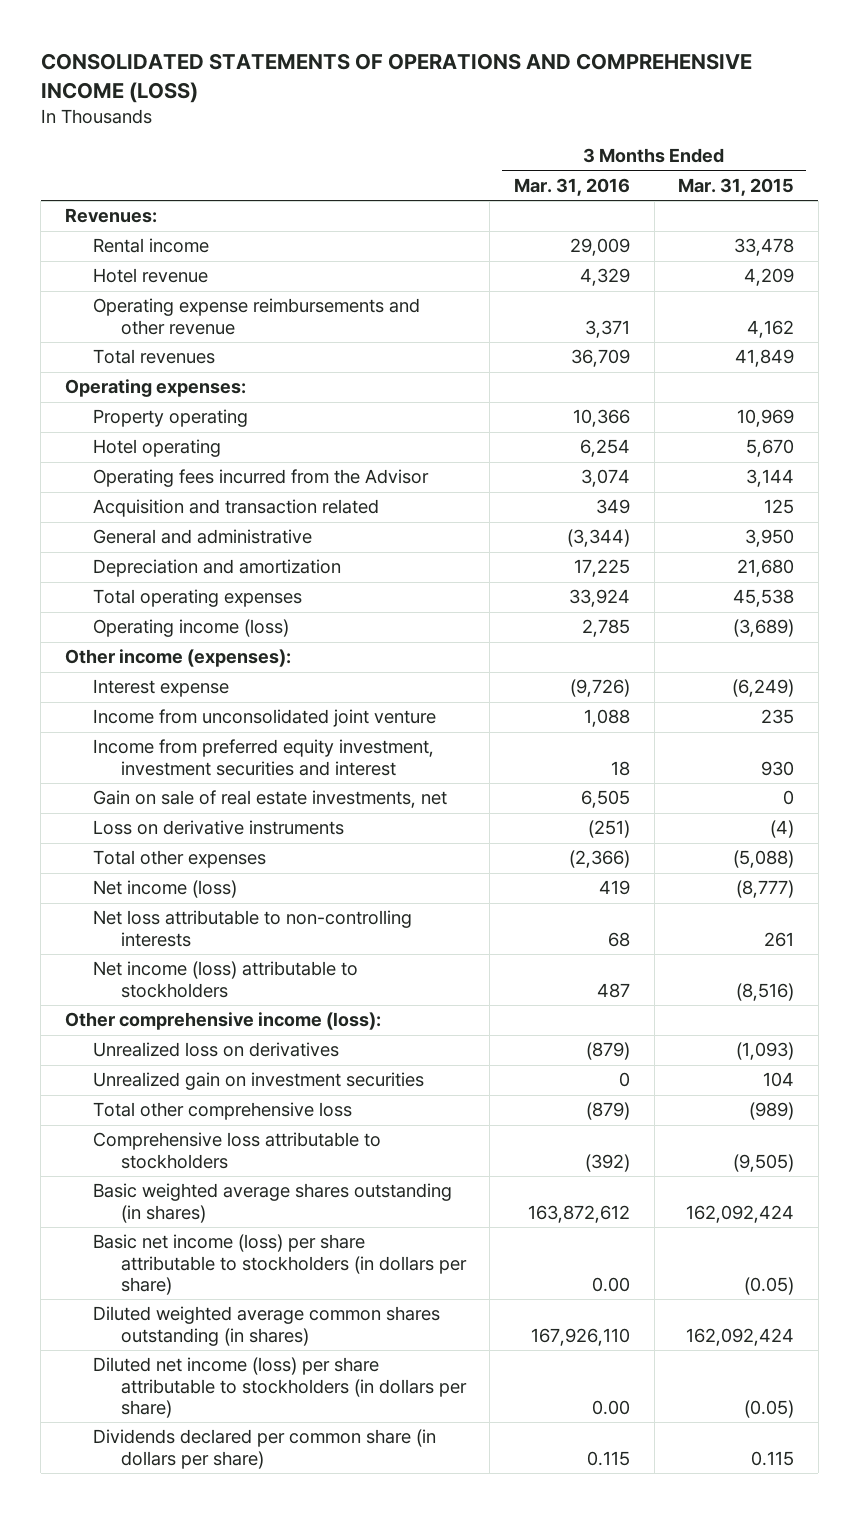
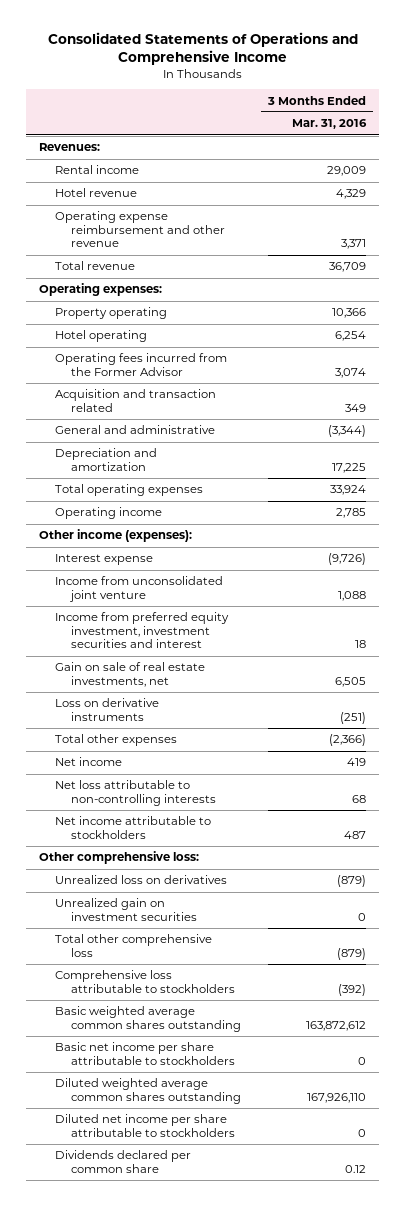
[40,53,752,103] CONSOLIDATED STATEMENTS OF OPERATIONS AND COMPREHENSIVE INCOME (LOSS) -> [47,31,358,65] Consolidated Statements of Operations and Comprehensive Income
[678,178,795,197] Mar. 31, 2015 -> none
[92,298,420,335] Operating expense reimbursements and other revenue -> [54,211,225,248] Operating expense reimbursement and other revenue
[92,349,215,365] Total revenues -> [54,261,135,271] Total revenue
[92,469,429,488] Operating fees incurred from the Advisor -> [54,353,227,376] Operating fees incurred from the Former Advisor
[92,619,289,638] Operating income (loss) -> [54,507,162,520] Operating income
[92,880,237,899] Net income (loss) -> [54,757,122,767] Net income
[92,961,358,998] Net income (loss) attributable to stockholders -> [54,816,211,839] Net income attributable to stockholders
[64,1012,381,1031] Other comprehensive income (loss): -> [39,851,200,865] Other comprehensive loss:
[92,1183,452,1223] Basic weighted average shares outstanding (in shares) -> [54,1006,241,1032] Basic weighted average common shares outstanding
[92,1234,467,1296] Basic net income (loss) per share attributable to stockholders (in dollars per share) -> [54,1042,235,1065] Basic net income per share attributable to stockholders
[592,1277,631,1293] 0.00 -> [357,1056,366,1065] 0
[92,1306,440,1346] Diluted weighted average common shares outstanding (in shares) -> [54,1078,241,1104] Diluted weighted average common shares outstanding
[92,1357,467,1419] Diluted net income (loss) per share attributable to stockholders (in dollars per share) -> [54,1114,235,1137] Diluted net income per share attributable to stockholders
[592,1400,631,1416] 0.00 -> [357,1128,366,1137] 0
[92,1429,436,1469] Dividends declared per common share (in dollars per share) -> [54,1150,191,1173] Dividends declared per common share
[587,1450,631,1466] 0.115 -> [344,1164,366,1173] 0.12

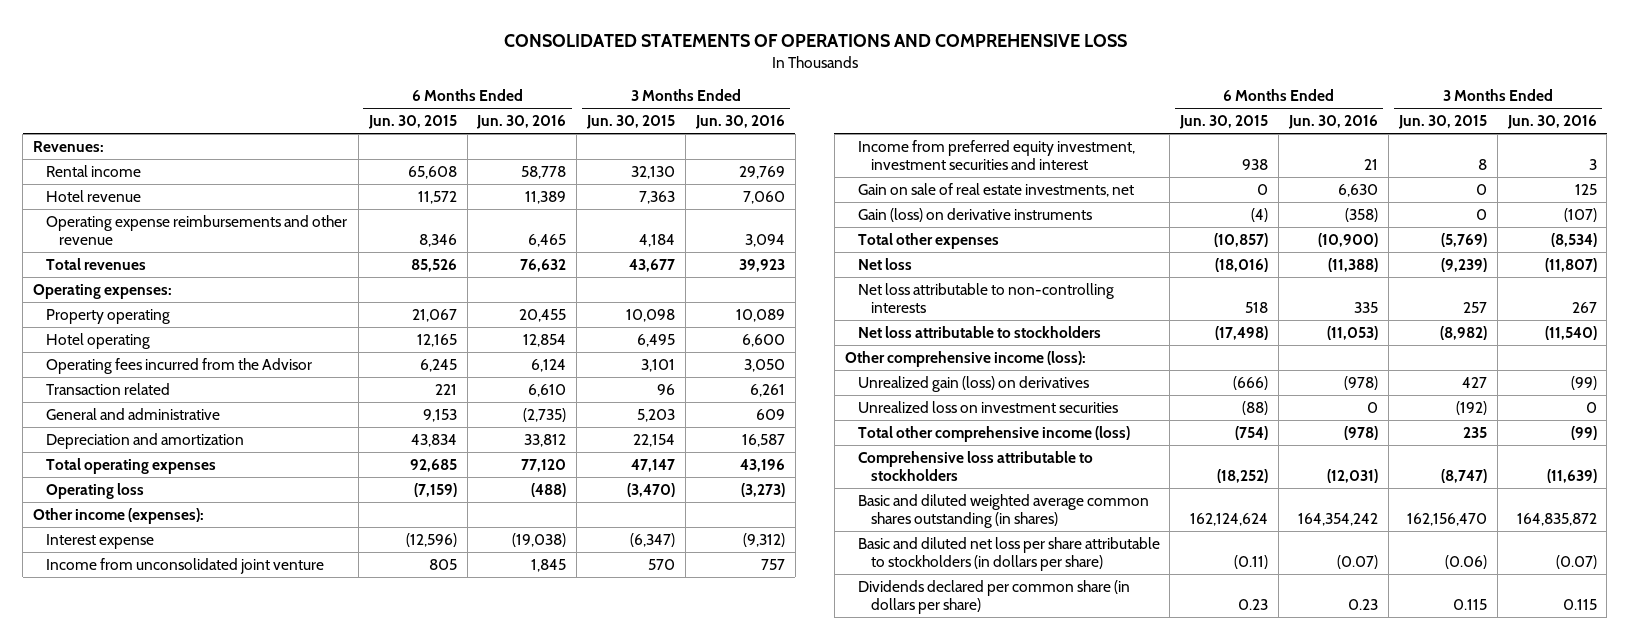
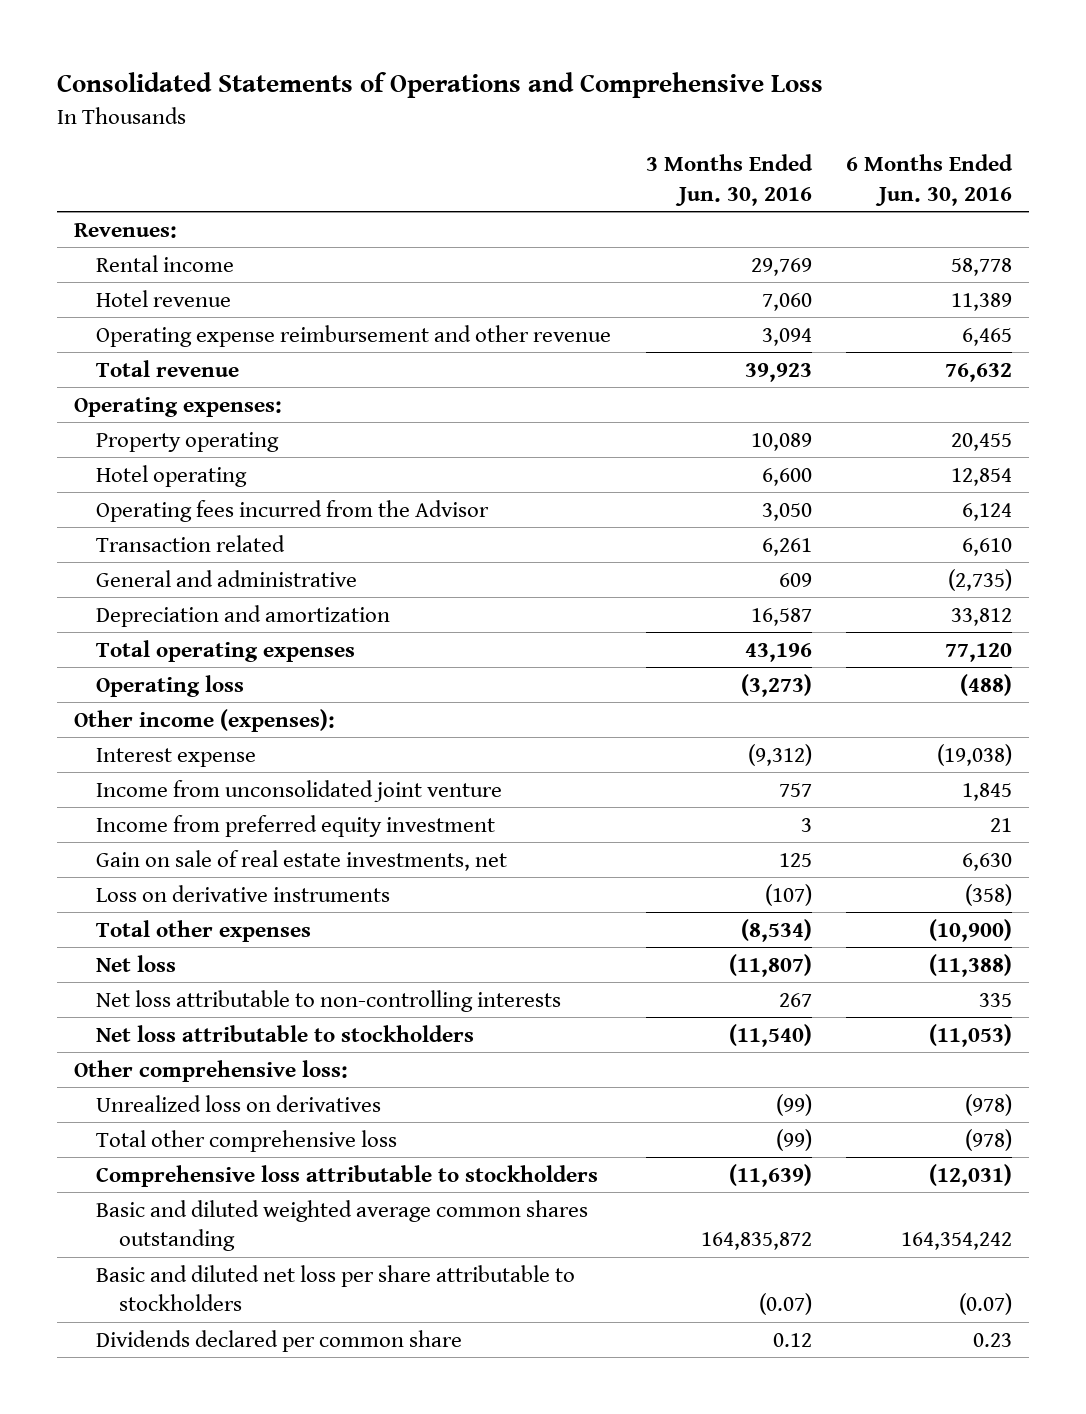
[503,33,1127,47] CONSOLIDATED STATEMENTS OF OPERATIONS AND COMPREHENSIVE LOSS -> [56,72,823,99] Consolidated Statements of Operations and Comprehensive Loss
[367,115,457,130] Jun. 30, 2015 -> none
[586,115,676,130] Jun. 30, 2015 -> none
[45,214,347,246] Operating expense reimbursements and other revenue -> [96,324,612,347] Operating expense reimbursement and other revenue
[45,257,146,270] Total revenues -> [96,359,240,377] Total revenue
[857,139,1135,171] Income from preferred equity investment, investment securities and interest -> [96,814,496,837] Income from preferred equity investment
[857,207,1092,222] Gain (loss) on derivative instruments -> [96,884,391,902] Loss on derivative instruments
[857,400,1118,413] Unrealized loss on investment securities -> none
[844,350,1086,367] Other comprehensive income (loss): -> [73,1059,348,1082] Other comprehensive loss:
[857,375,1089,392] Unrealized gain (loss) on derivatives -> [96,1094,382,1112] Unrealized loss on derivatives
[857,425,1130,442] Total other comprehensive income (loss) -> [96,1129,398,1152] Total other comprehensive loss
[857,493,1149,529] Basic and diluted weighted average common shares outstanding (in shares) -> [96,1199,589,1252] Basic and diluted weighted average common shares outstanding
[857,536,1160,572] Basic and diluted net loss per share attributable to stockholders (in dollars per share) -> [96,1264,576,1312] Basic and diluted net loss per share attributable to stockholders
[857,579,1130,615] Dividends declared per common share (in dollars per share) -> [96,1329,463,1352] Dividends declared per common share
[1562,599,1597,611] 0.115 -> [772,1332,812,1347] 0.12

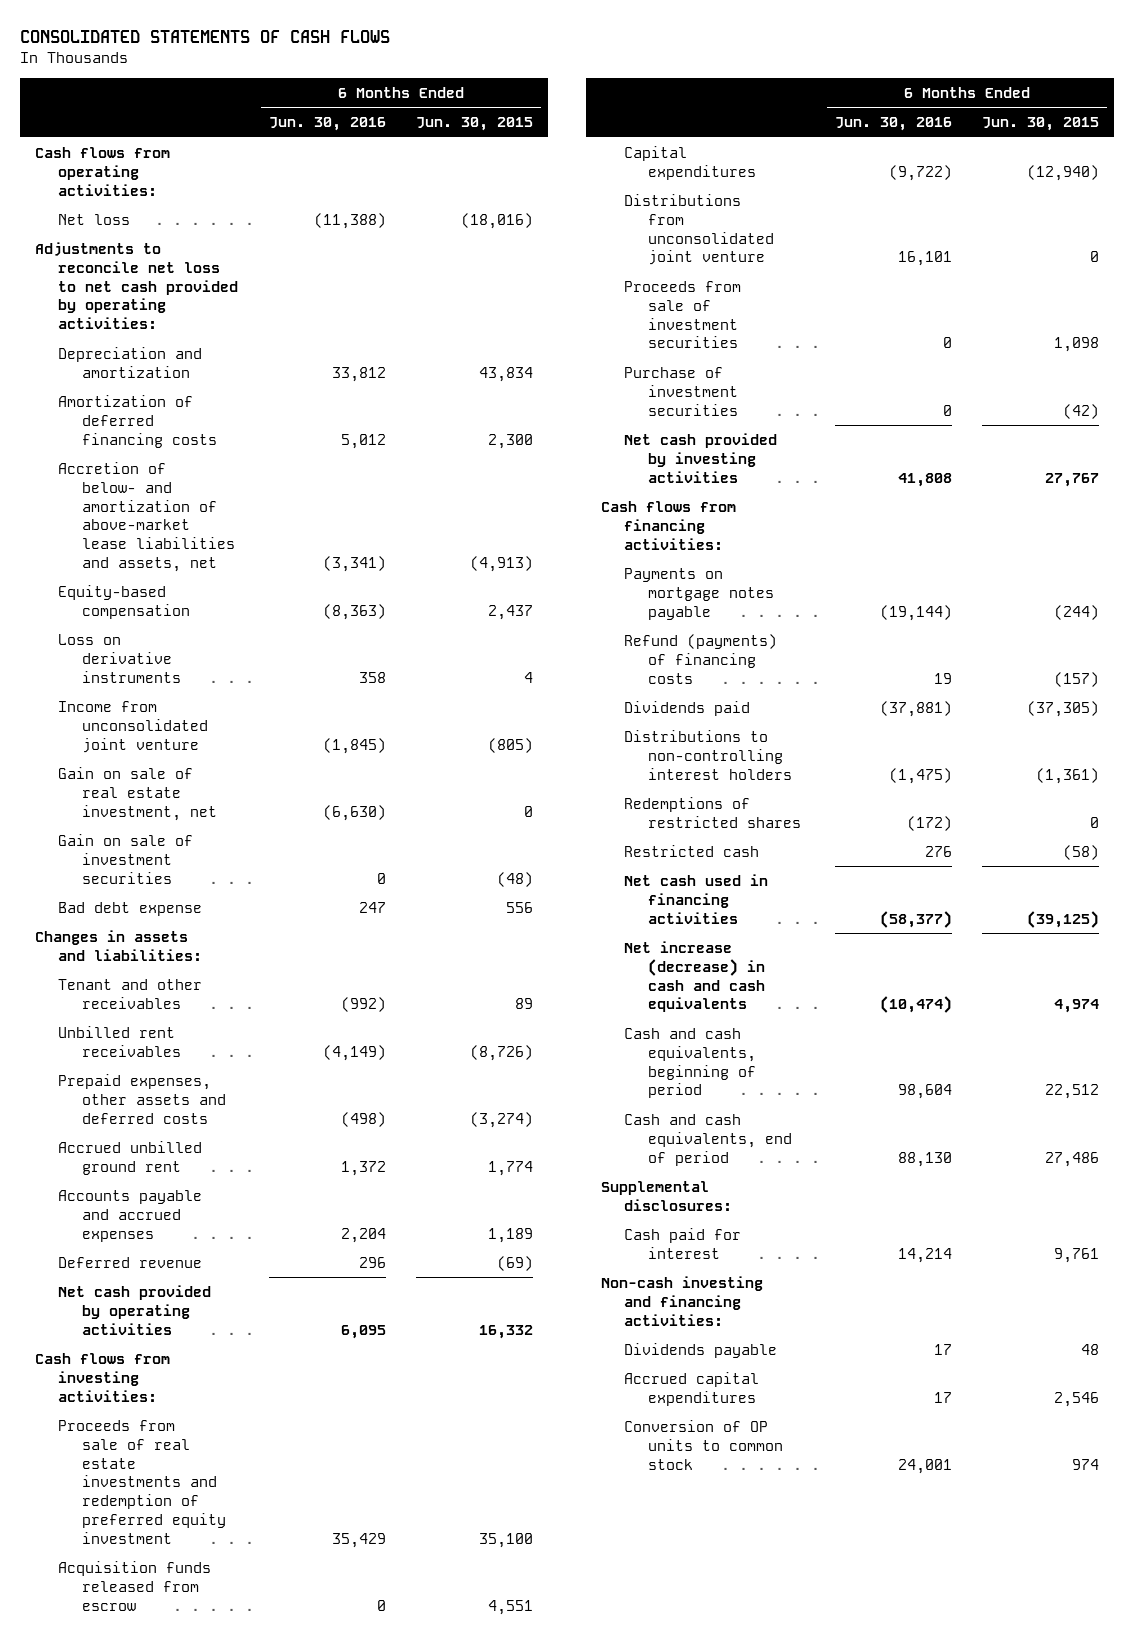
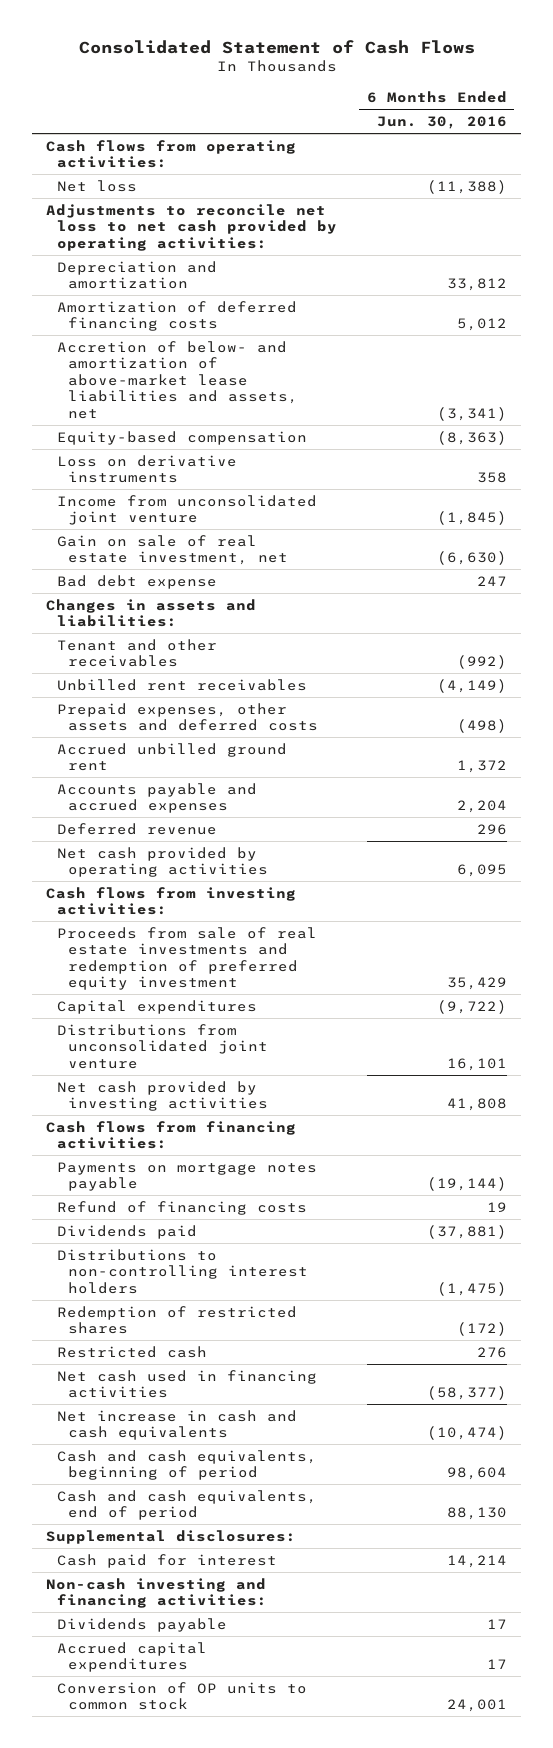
[19,29,390,43] CONSOLIDATED STATEMENTS OF CASH FLOWS -> [78,39,475,54] Consolidated Statement of Cash Flows
[416,117,534,132] Jun. 30, 2015 -> none
[58,833,194,884] Gain on sale of investment securities -> none
[58,1560,212,1611] Acquisition funds released from escrow -> none
[624,280,742,349] Proceeds from sale of investment securities -> none
[624,366,739,416] Purchase of investment securities -> none
[624,633,778,684] Refund (payments) of financing costs -> [57,1200,308,1215] Refund of financing costs
[624,796,802,828] Redemptions of restricted shares -> [57,1305,298,1335] Redemption of restricted shares
[624,940,766,1013] Net increase (decrease) in cash and cash equivalents -> [57,1409,298,1441] Net increase in cash and cash equivalents

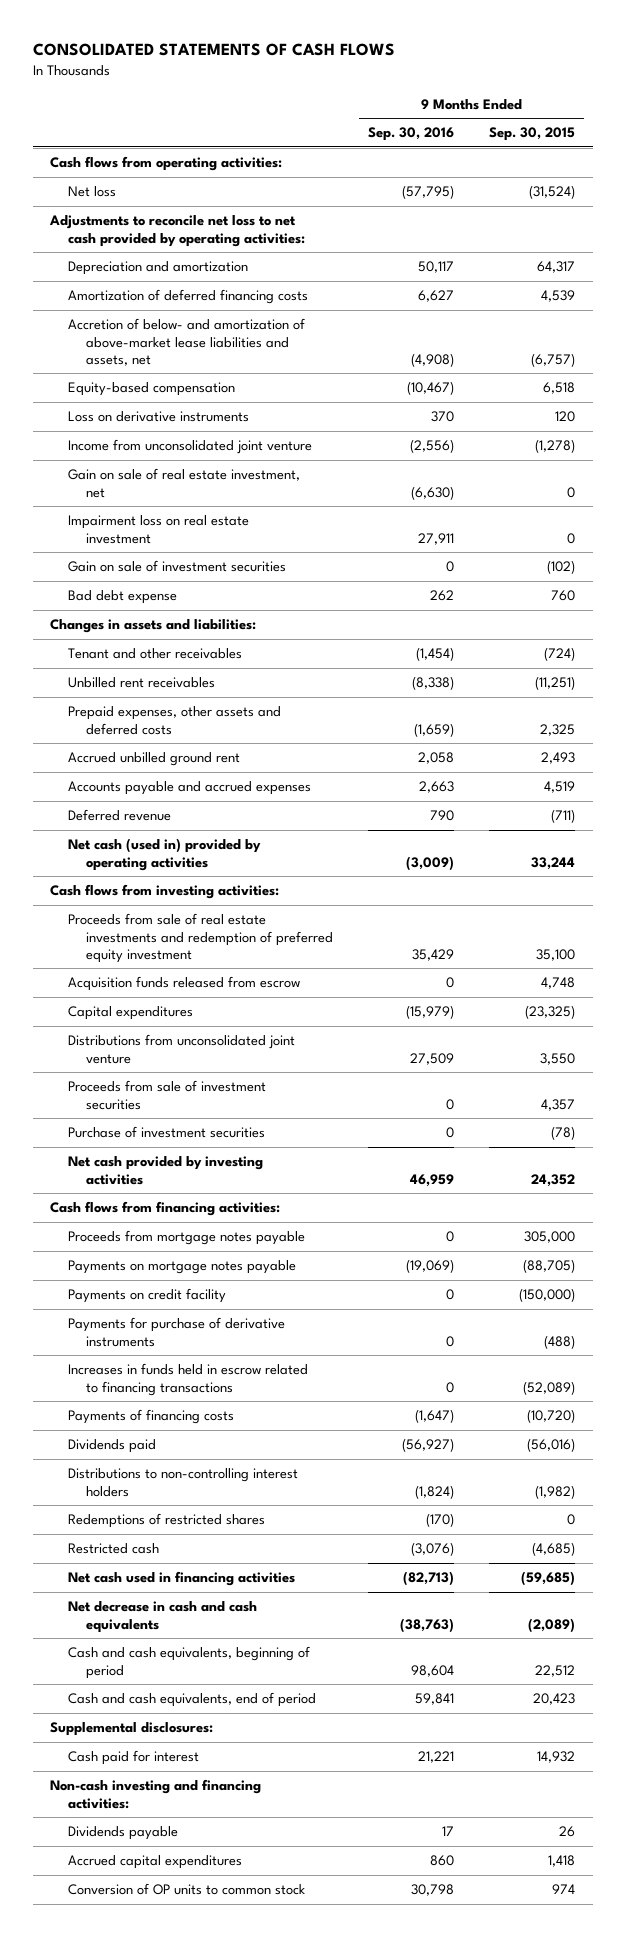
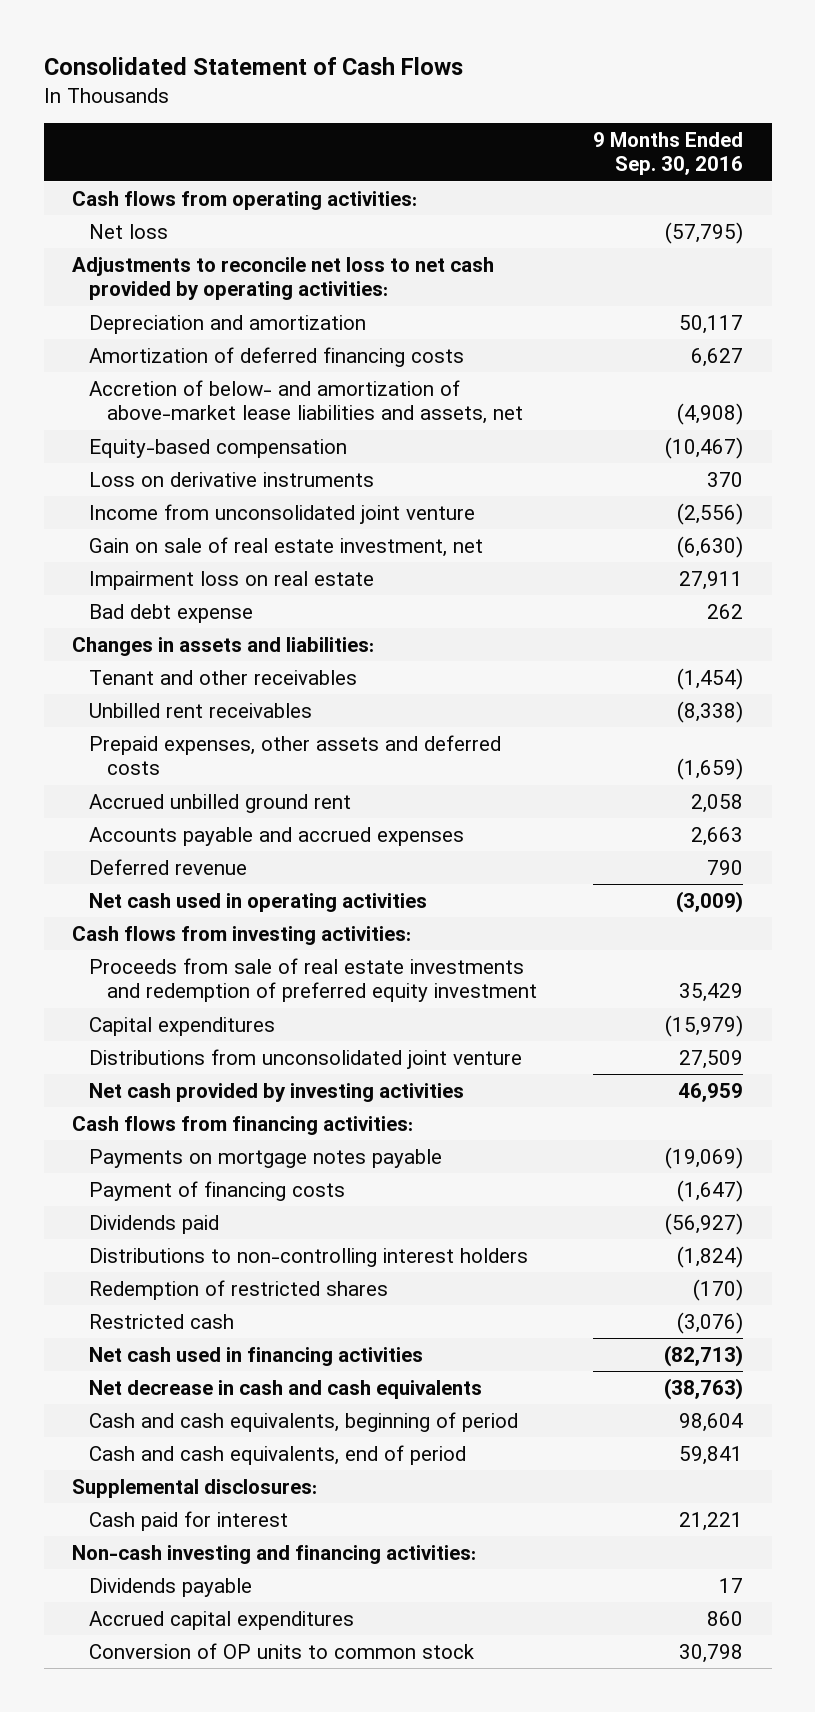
[32,43,395,57] CONSOLIDATED STATEMENTS OF CASH FLOWS -> [43,57,463,76] Consolidated Statement of Cash Flows
[489,127,576,142] Sep. 30, 2015 -> none
[68,560,287,573] Gain on sale of investment securities -> none
[68,515,250,544] Impairment loss on real estate investment -> [89,570,375,590] Impairment loss on real estate
[68,838,262,871] Net cash (used in) provided by operating activities -> [89,892,428,912] Net cash used in operating activities
[68,976,301,992] Acquisition funds released from escrow -> none
[68,1080,267,1110] Proceeds from sale of investment securities -> none
[68,1126,266,1139] Purchase of investment securities -> none
[68,1230,306,1246] Proceeds from mortgage notes payable -> none
[68,1288,227,1304] Payments on credit facility -> none
[68,1317,286,1347] Payments for purchase of derivative instruments -> none
[68,1363,309,1396] Increases in funds held in escrow related to financing transactions -> none
[68,1409,235,1425] Payments of financing costs -> [89,1180,346,1201] Payment of financing costs
[68,1513,266,1529] Redemptions of restricted shares -> [89,1279,389,1300] Redemption of restricted shares

